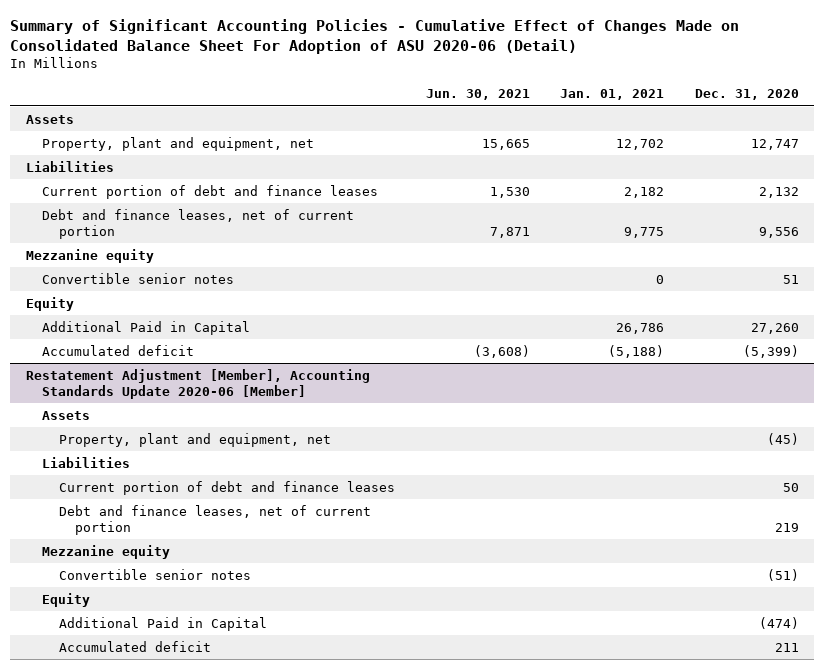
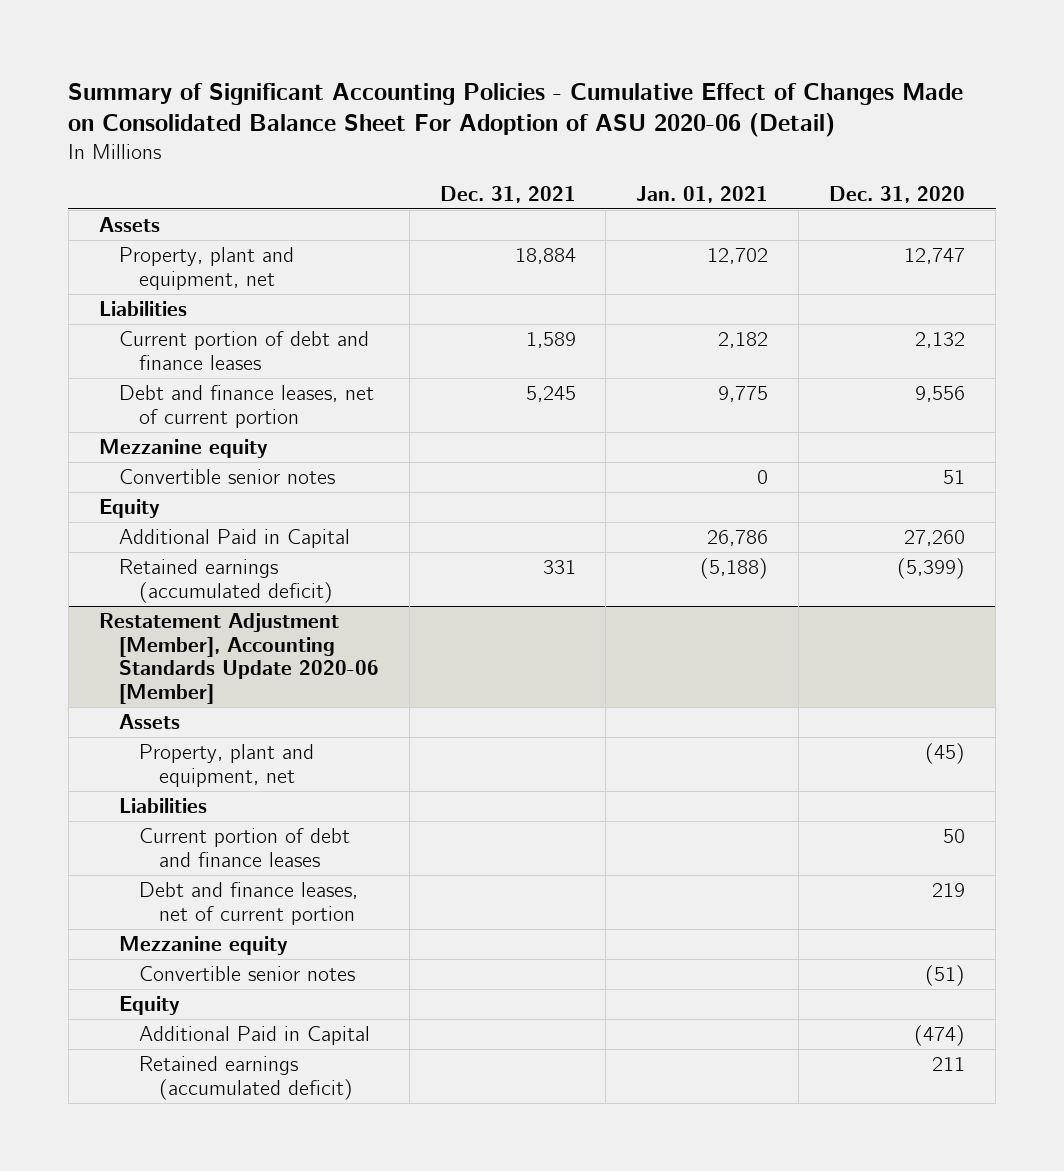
[425,89,530,101] Jun. 30, 2021 -> none
none -> [439,185,576,203] Dec. 31, 2021
[42,344,195,356] Accumulated deficit -> [118,558,333,603] Retained earnings (accumulated deficit)
[58,640,211,652] Accumulated deficit -> [138,1055,353,1100] Retained earnings (accumulated deficit)

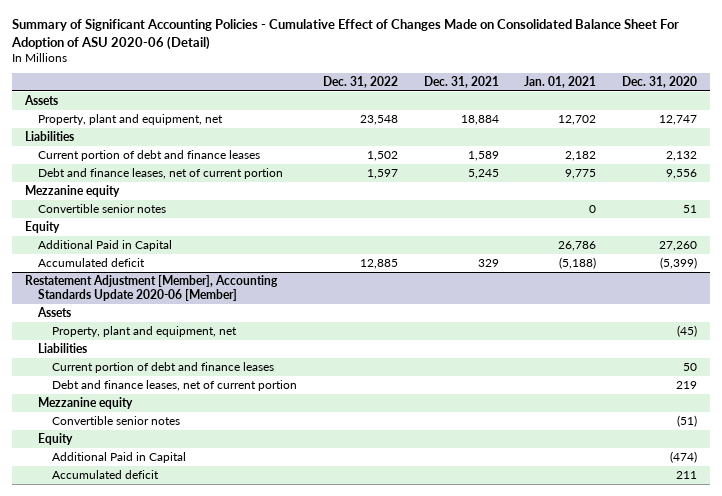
none -> [322,76,398,89] Dec. 31, 2022
[118,558,333,603] Retained earnings (accumulated deficit) -> [38,257,146,267] Accumulated deficit
[542,559,576,574] 331 -> [477,258,499,267] 329
[138,1055,353,1100] Retained earnings (accumulated deficit) -> [52,469,160,479] Accumulated deficit

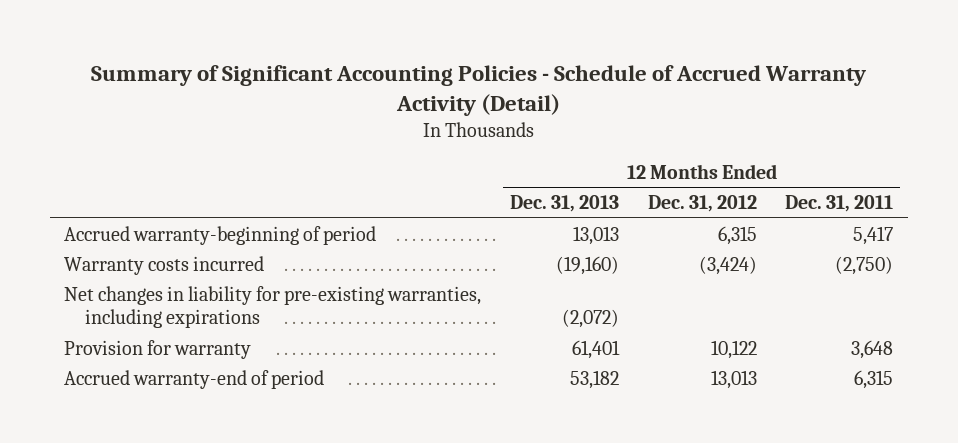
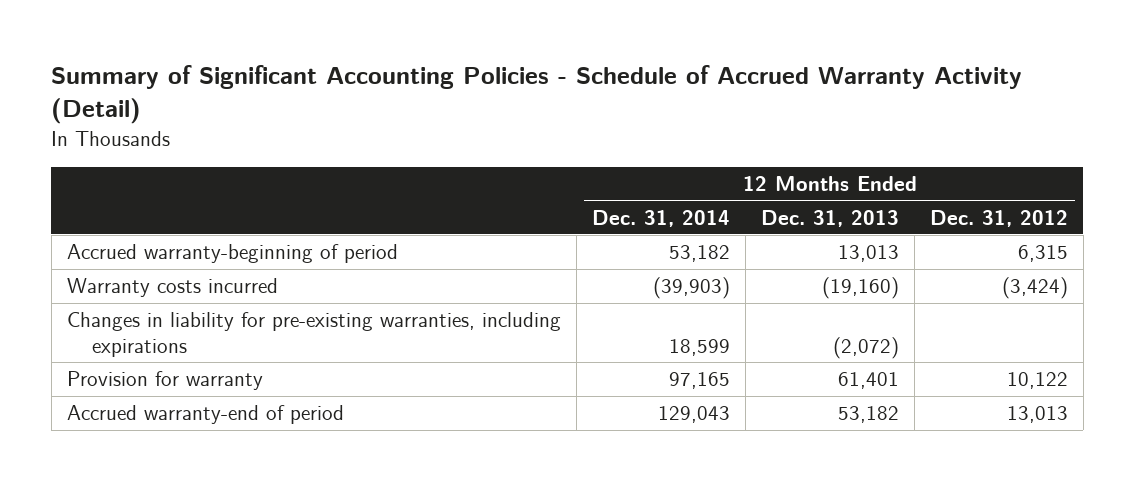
[785,195,894,213] Dec. 31, 2011 -> none
none -> [591,209,730,227] Dec. 31, 2014
[64,285,482,329] Net changes in liability for pre-existing warranties, including expirations -> [66,312,561,357] Changes in liability for pre-existing warranties, including expirations

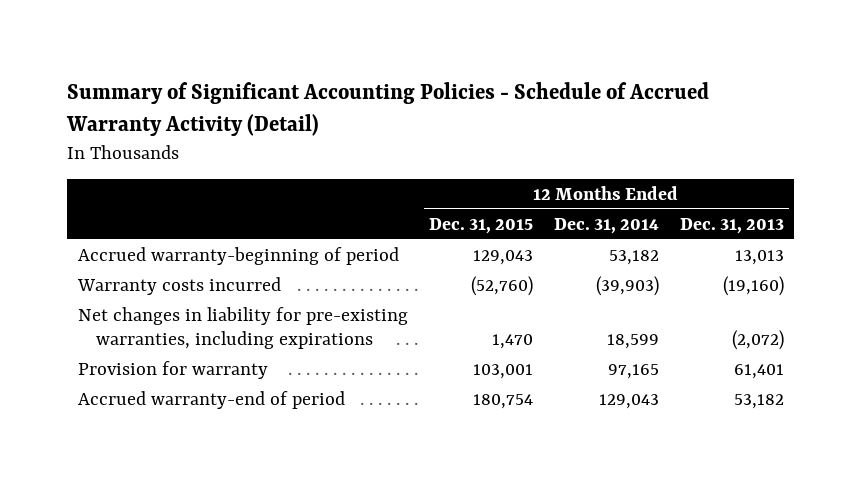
[929,209,1068,227] Dec. 31, 2012 -> none
none -> [428,217,533,234] Dec. 31, 2015
[66,312,561,357] Changes in liability for pre-existing warranties, including expirations -> [77,306,408,350] Net changes in liability for pre-existing warranties, including expirations

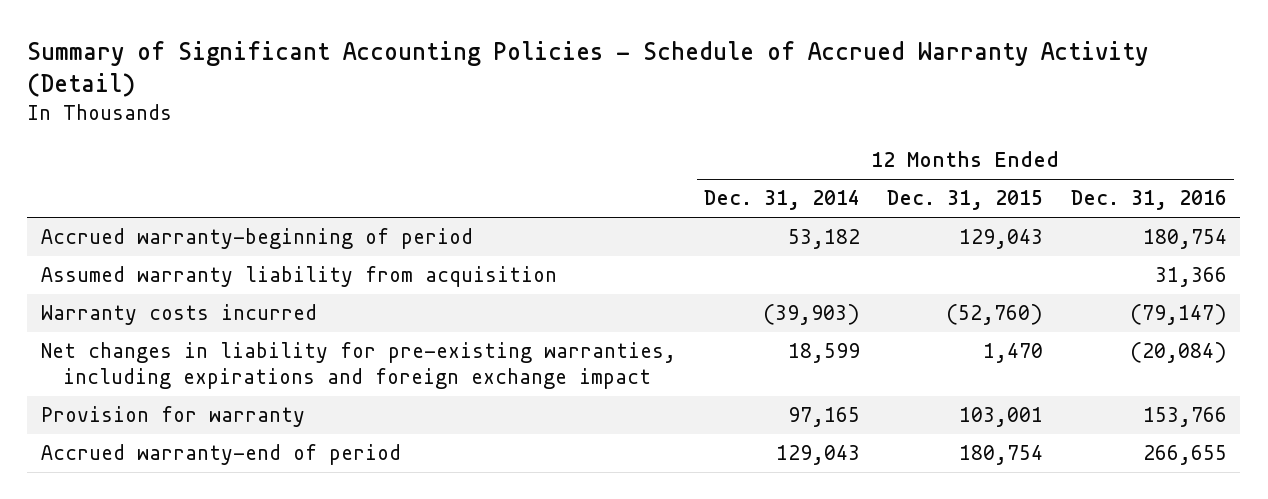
[679,217,784,234] Dec. 31, 2013 -> none
none -> [1070,190,1227,211] Dec. 31, 2016
none -> [41,266,558,288] Assumed warranty liability from acquisition
[77,306,408,350] Net changes in liability for pre-existing warranties, including expirations -> [41,342,677,389] Net changes in liability for pre-existing warranties, including expirations and foreign exchange impact

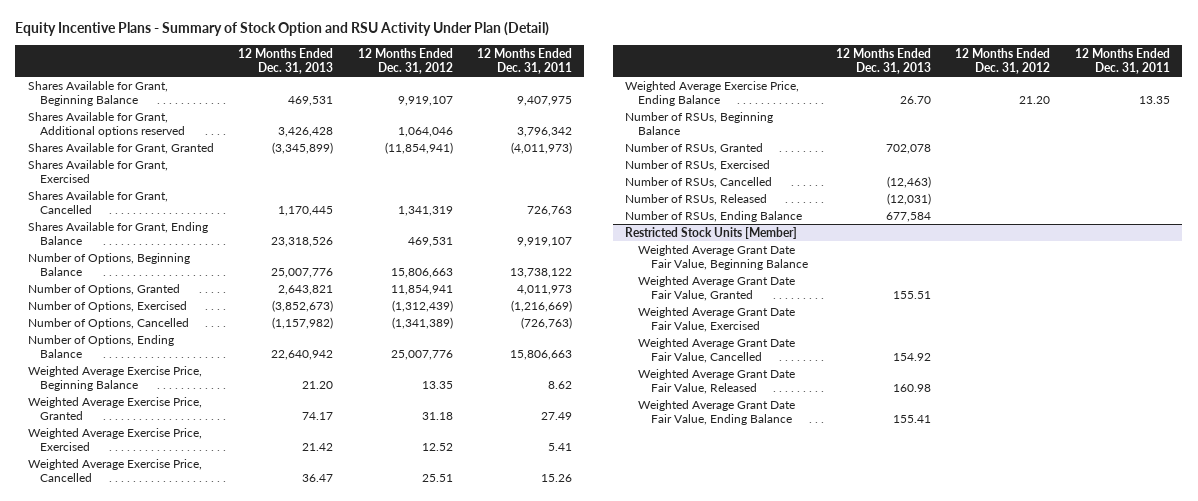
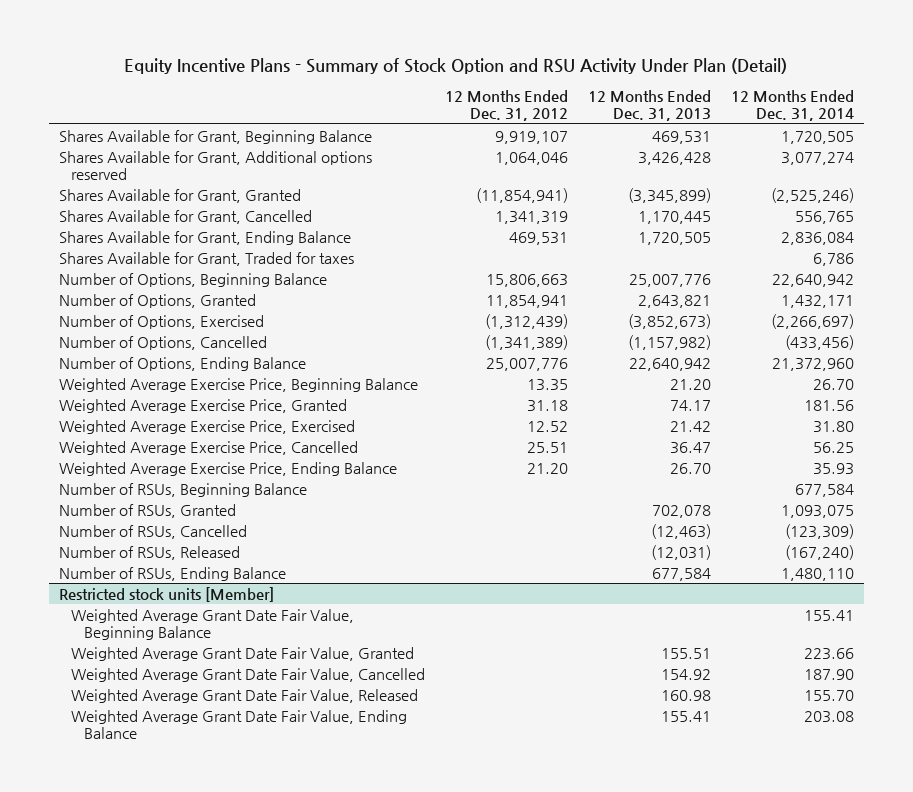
[477,47,573,74] 12 Months Ended Dec. 31, 2011 -> none
none -> [731,90,855,122] 12 Months Ended Dec. 31, 2014
[27,159,168,183] Shares Available for Grant, Exercised -> none
[271,236,334,247] 23,318,526 -> [638,231,712,245] 1,720,505
none -> [58,251,354,266] Shares Available for Grant, Traded for taxes
[625,159,771,171] Number of RSUs, Exercised -> none
[625,226,798,239] Restricted Stock Units [Member] -> [58,586,274,602] Restricted stock units [Member]
[638,306,796,332] Weighted Average Grant Date Fair Value, Exercised -> none

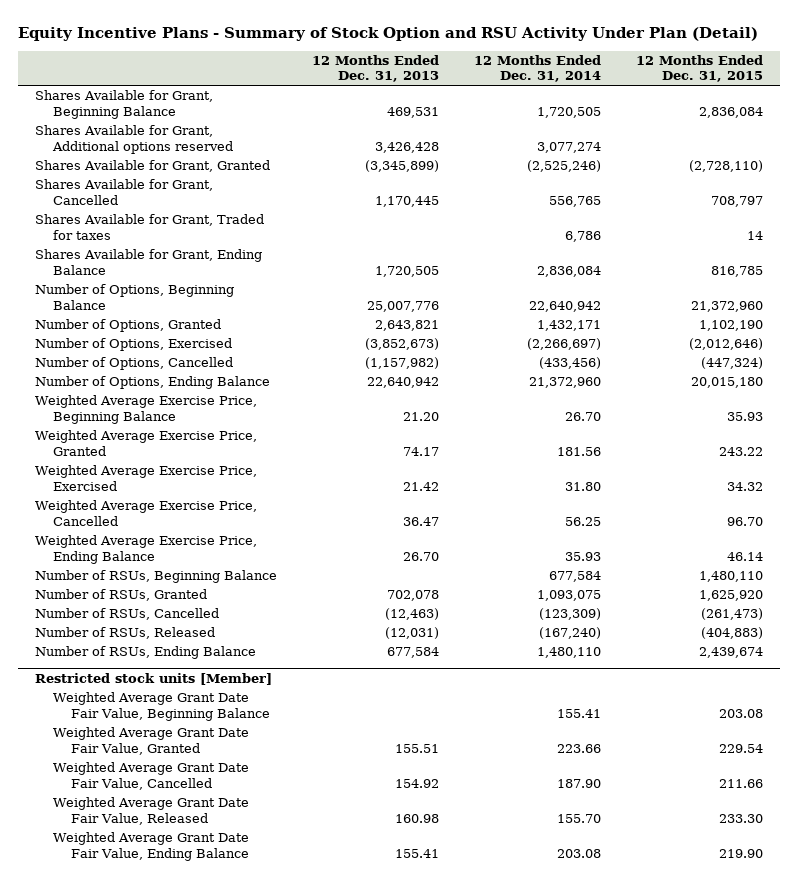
[445,90,569,122] 12 Months Ended Dec. 31, 2012 -> none
none -> [635,55,763,83] 12 Months Ended Dec. 31, 2015
[58,230,351,245] Shares Available for Grant, Ending Balance -> [35,249,263,275] Shares Available for Grant, Ending Balance

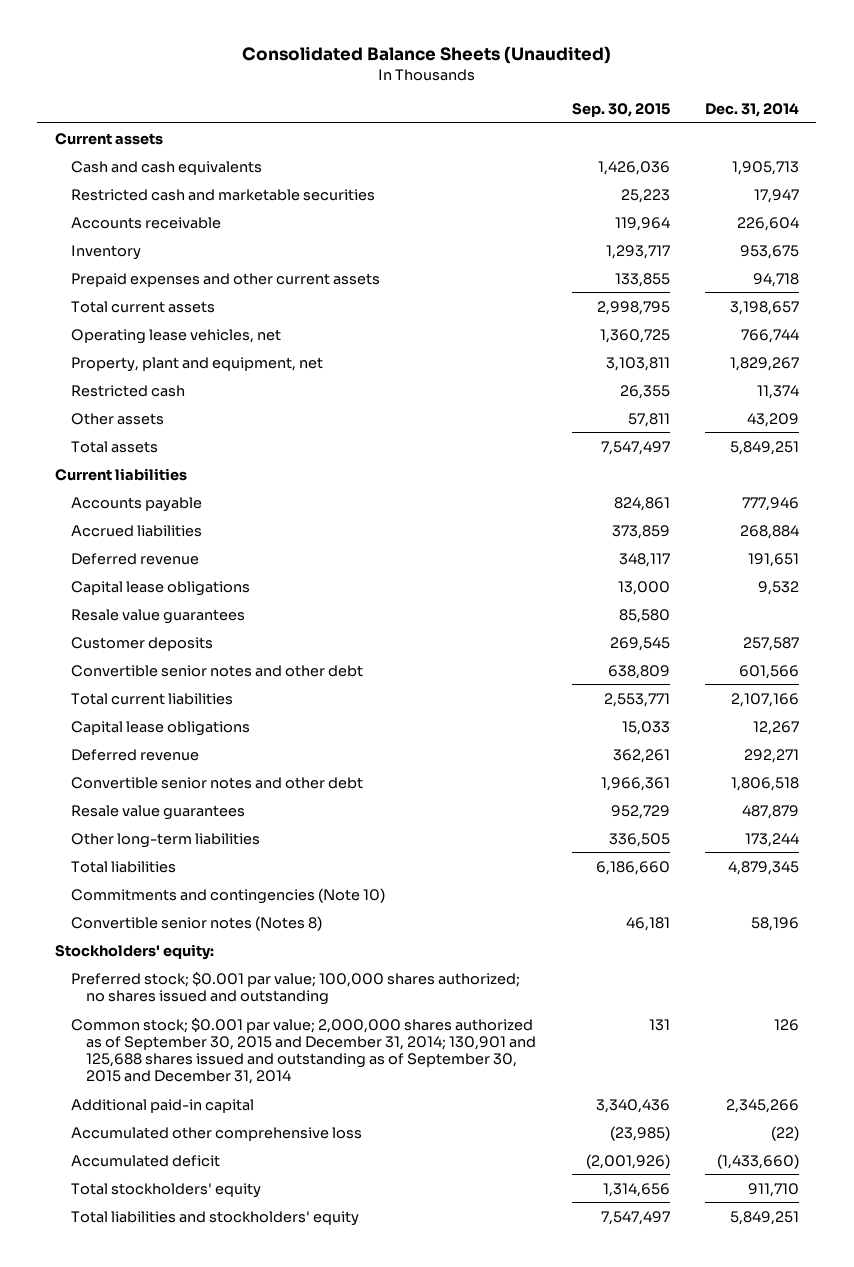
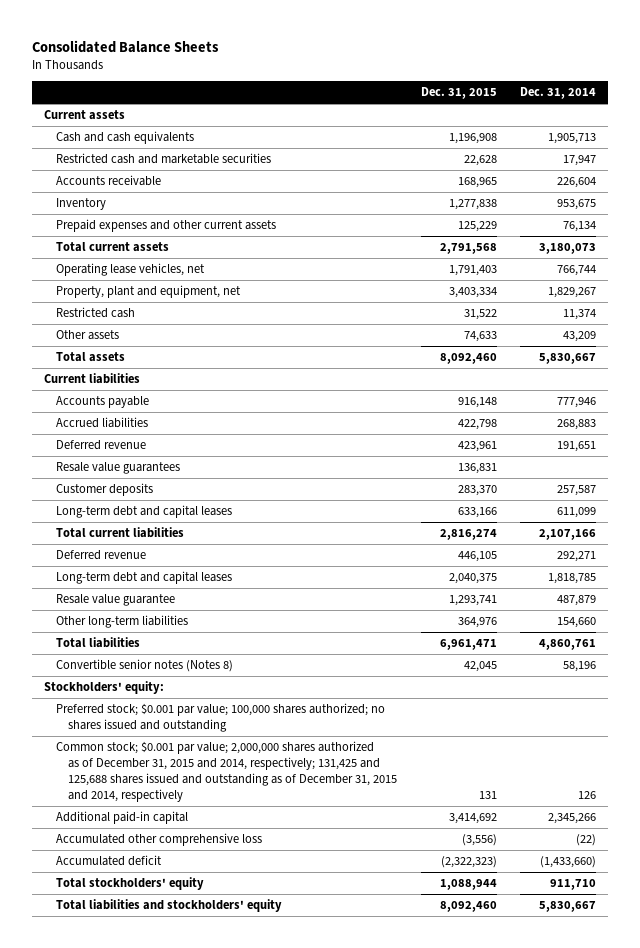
[241,45,611,64] Consolidated Balance Sheets (Unaudited) -> [32,39,220,53] Consolidated Balance Sheets
[571,102,670,117] Sep. 30, 2015 -> none
none -> [420,87,497,100] Dec. 31, 2015
[752,272,799,287] 94,718 -> [563,221,597,233] 76,134
[729,300,799,315] 3,198,657 -> [539,243,597,255] 3,180,073
[729,440,799,455] 5,849,251 -> [539,353,597,365] 5,830,667
[739,524,799,539] 268,884 -> [557,419,597,431] 268,883
[70,580,250,596] Capital lease obligations -> none
[70,664,363,677] Convertible senior notes and other debt -> none
none -> [56,505,233,519] Long-term debt and capital leases
[70,720,250,736] Capital lease obligations -> none
[70,776,363,789] Convertible senior notes and other debt -> none
[70,887,385,904] Commitments and contingencies (Note 10) -> none
none -> [56,571,233,585] Long-term debt and capital leases
[70,804,245,820] Resale value guarantees -> [56,594,176,607] Resale value guarantee
[744,832,799,847] 173,244 -> [557,617,597,629] 154,660
[727,860,799,875] 4,879,345 -> [539,639,597,651] 4,860,761
[70,1017,537,1085] Common stock; $0.001 par value; 2,000,000 shares authorized as of September 30, 2015 and December 31, 2014; 130,901 and 125,688 shares issued and outstanding as of September 30, 2015 and December 31, 2014 -> [56,741,398,803] Common stock; $0.001 par value; 2,000,000 shares authorized as of December 31, 2015 and 2014, respectively; 131,425 and 125,688 shares issued and outstanding as of December 31, 2015 and 2014, respectively
[729,1210,799,1225] 5,849,251 -> [539,901,597,913] 5,830,667

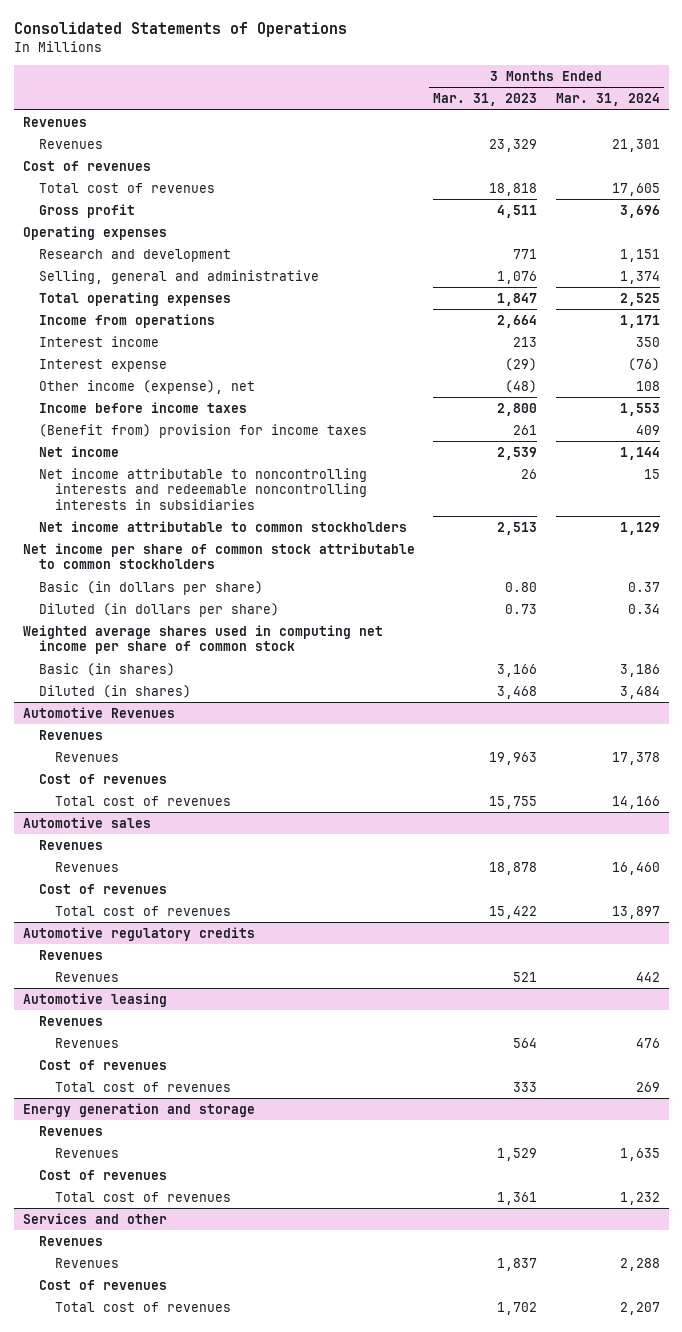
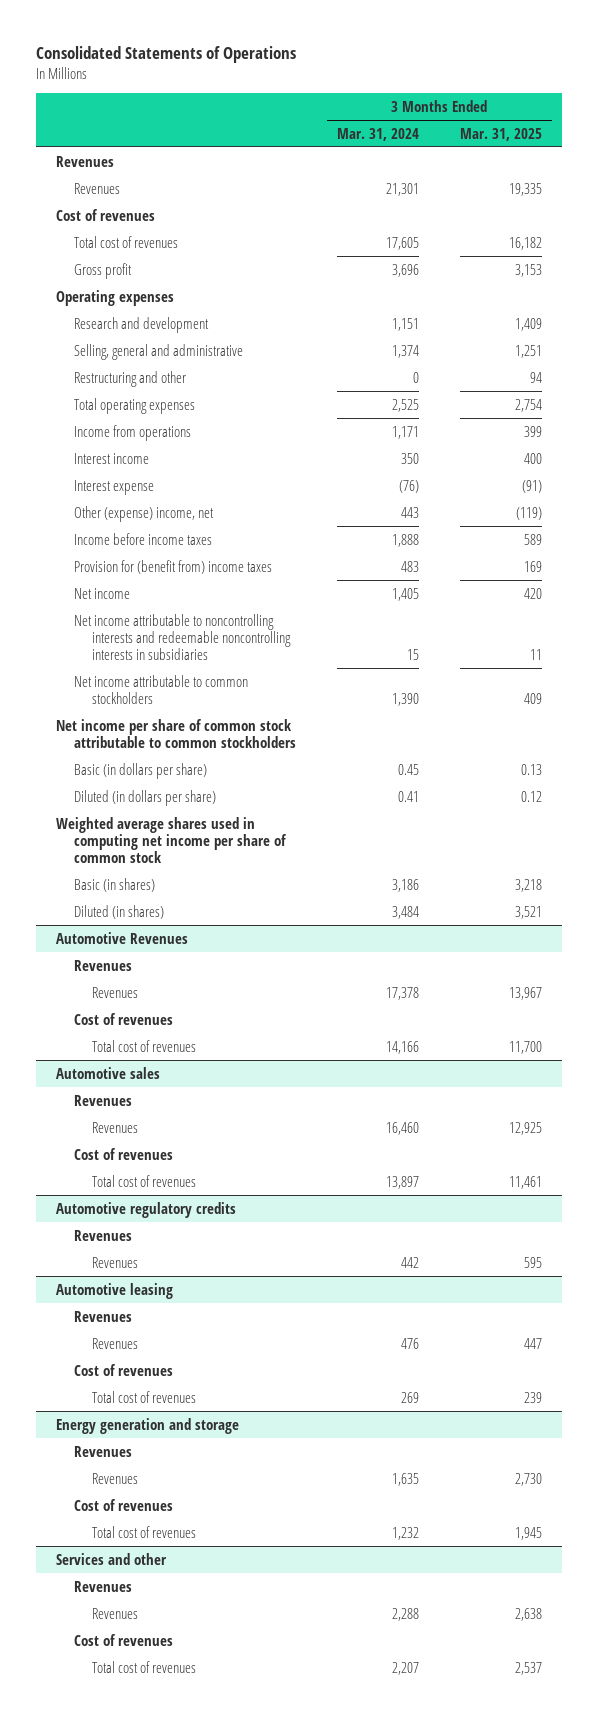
[433,93,538,107] Mar. 31, 2023 -> none
none -> [459,127,542,141] Mar. 31, 2025
none -> [73,370,186,387] Restructuring and other
[38,380,255,395] Other income (expense), net -> [73,505,214,522] Other (expense) income, net
[635,381,660,392] 108 -> [400,506,419,518] 443
[619,403,660,417] 1,553 -> [391,533,419,547] 1,888
[38,424,367,439] (Benefit from) provision for income taxes -> [73,559,272,574] Provision for (benefit from) income taxes
[635,425,660,436] 409 -> [400,560,419,572] 483
[619,447,660,461] 1,144 -> [391,587,419,601] 1,405
[619,522,660,536] 1,129 -> [391,692,419,706] 1,390
[627,582,660,593] 0.37 -> [397,763,419,775] 0.45
[627,604,660,615] 0.34 -> [397,790,419,802] 0.41

